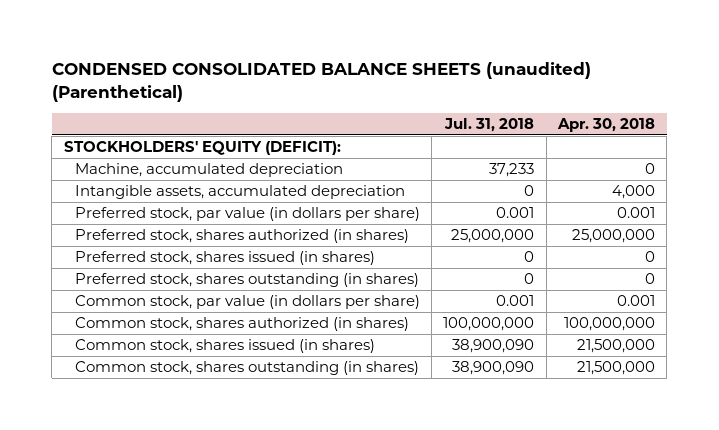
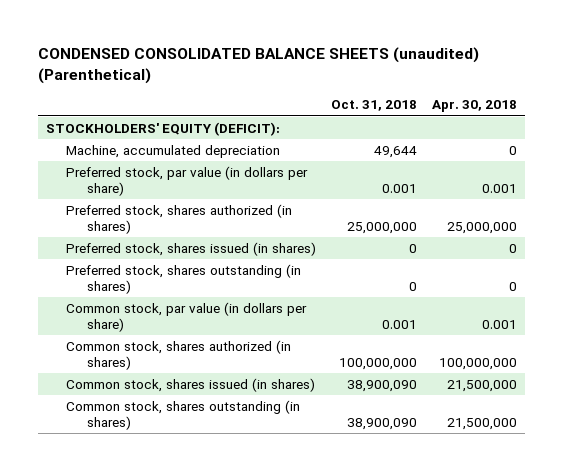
[444,118,535,133] Jul. 31, 2018 -> none
none -> [331,100,418,112] Oct. 31, 2018
[74,185,405,200] Intangible assets, accumulated depreciation -> none

